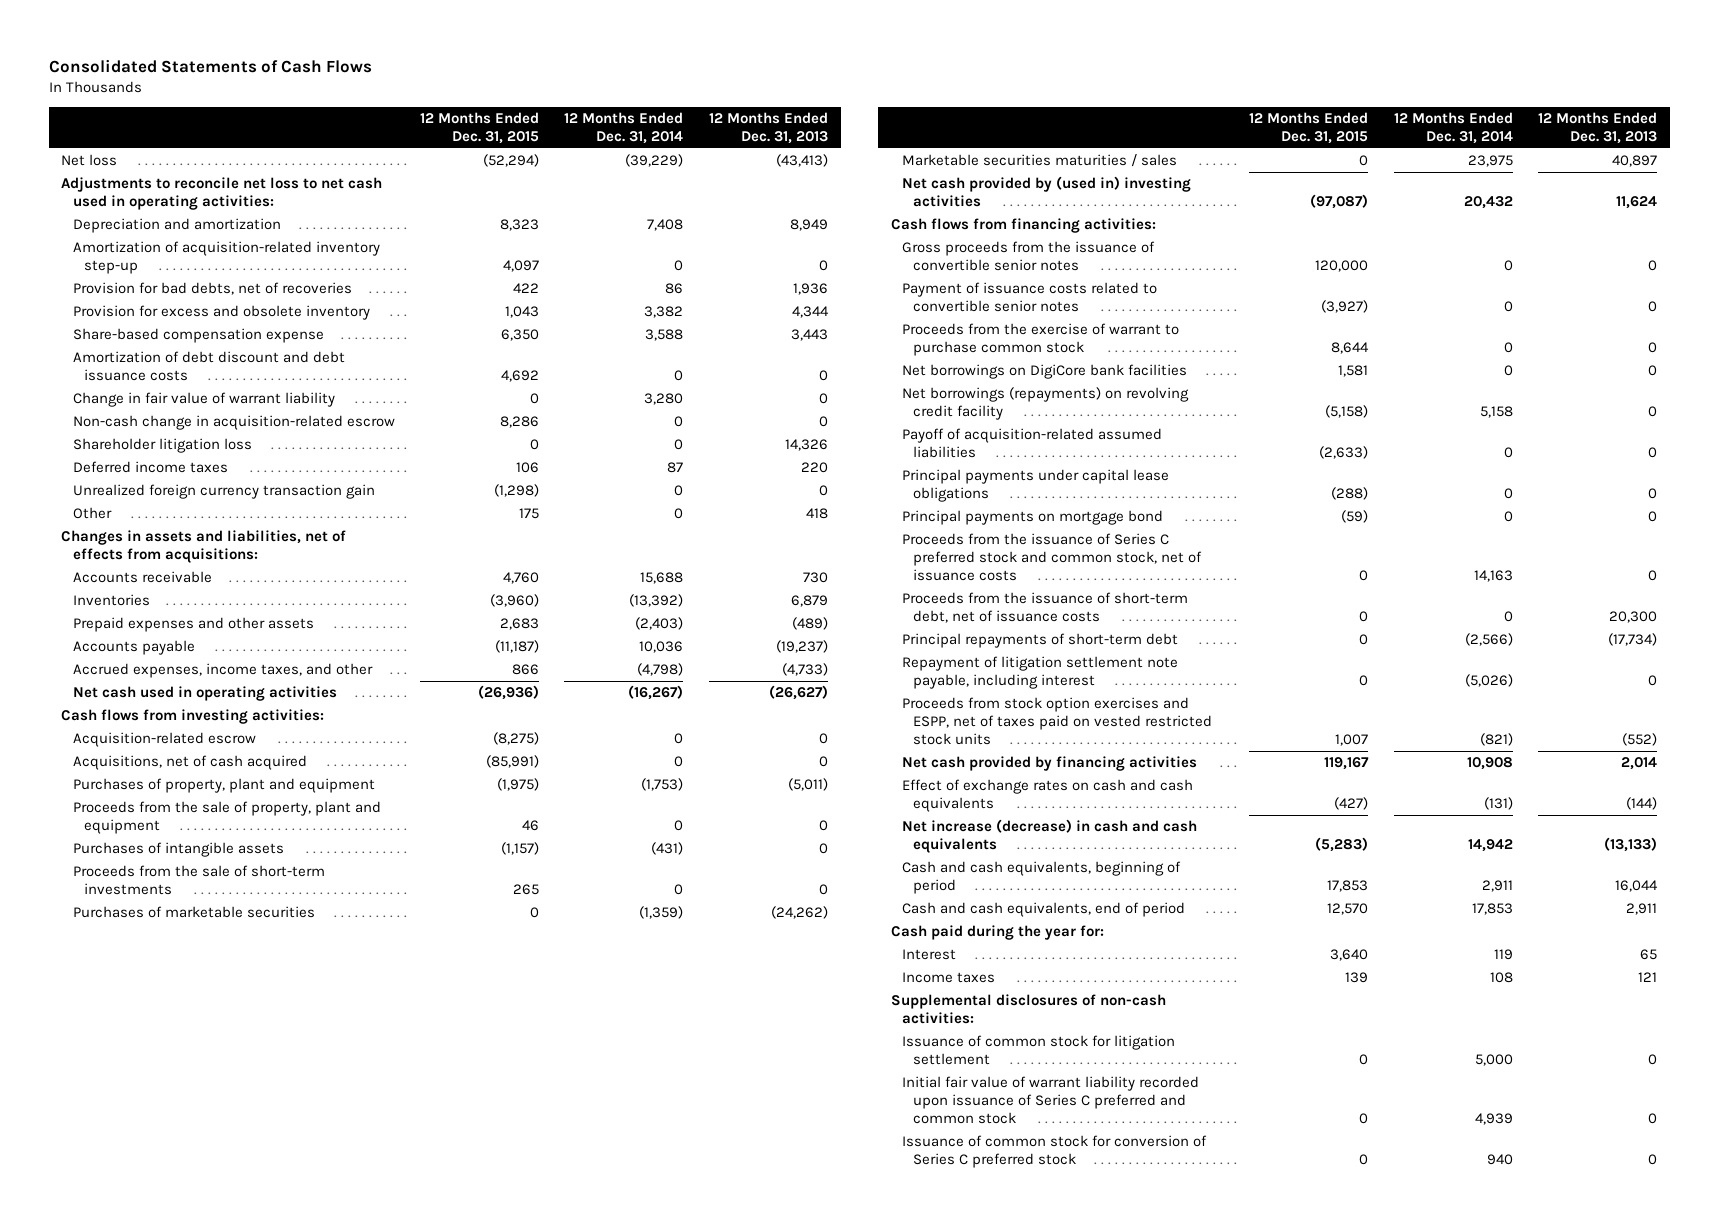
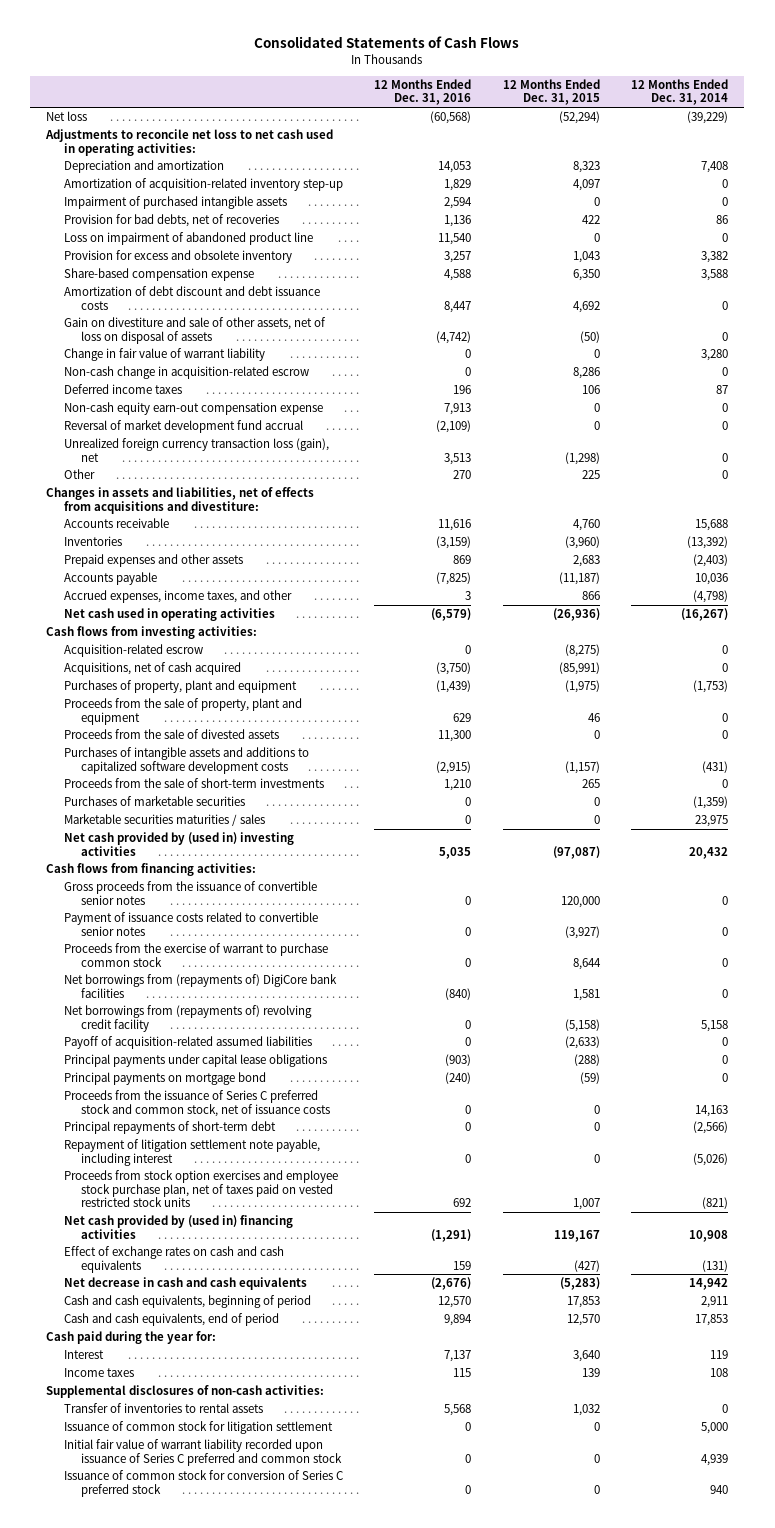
[708,112,828,144] 12 Months Ended Dec. 31, 2013 -> none
none -> [374,78,472,106] 12 Months Ended Dec. 31, 2016
none -> [63,196,287,210] Impairment of purchased intangible assets
none -> [63,232,313,246] Loss on impairment of abandoned product line
none -> [63,317,326,344] Gain on divestiture and sale of other assets, net of loss on disposal of assets
[72,438,252,454] Shareholder litigation loss -> none
none -> [63,402,323,416] Non-cash equity earn-out compensation expense
none -> [63,420,303,434] Reversal of market development fund accrual
[72,484,375,500] Unrealized foreign currency transaction gain -> [63,438,329,462] Unrealized foreign currency transaction loss (gain), net
[518,508,539,520] 175 -> [581,470,600,480] 225
[61,530,347,564] Changes in assets and liabilities, net of effects from acquisitions: -> [46,487,315,514] Changes in assets and liabilities, net of effects from acquisitions and divestiture:
none -> [63,729,279,740] Proceeds from the sale of divested assets
[72,842,284,858] Purchases of intangible assets -> [63,747,309,774] Purchases of intangible assets and additions to capitalized software development costs
[901,364,1187,380] Net borrowings on DigiCore bank facilities -> [63,974,337,998] Net borrowings from (repayments of) DigiCore bank facilities
[901,387,1189,421] Net borrowings (repayments) on revolving credit facility -> [63,1005,312,1032] Net borrowings from (repayments of) revolving credit facility
[901,592,1188,624] Proceeds from the issuance of short-term debt, net of issuance costs -> none
[901,697,1212,746] Proceeds from stock option exercises and ESPP, net of taxes paid on vested restricted stock units -> [63,1170,338,1208] Proceeds from stock option exercises and employee stock purchase plan, net of taxes paid on vested restricted stock units
[901,756,1197,772] Net cash provided by financing activities -> [63,1215,293,1239] Net cash provided by (used in) financing activities
[901,819,1197,854] Net increase (decrease) in cash and cash equivalents -> [63,1277,307,1291] Net decrease in cash and cash equivalents
none -> [63,1403,263,1414] Transfer of inventories to rental assets

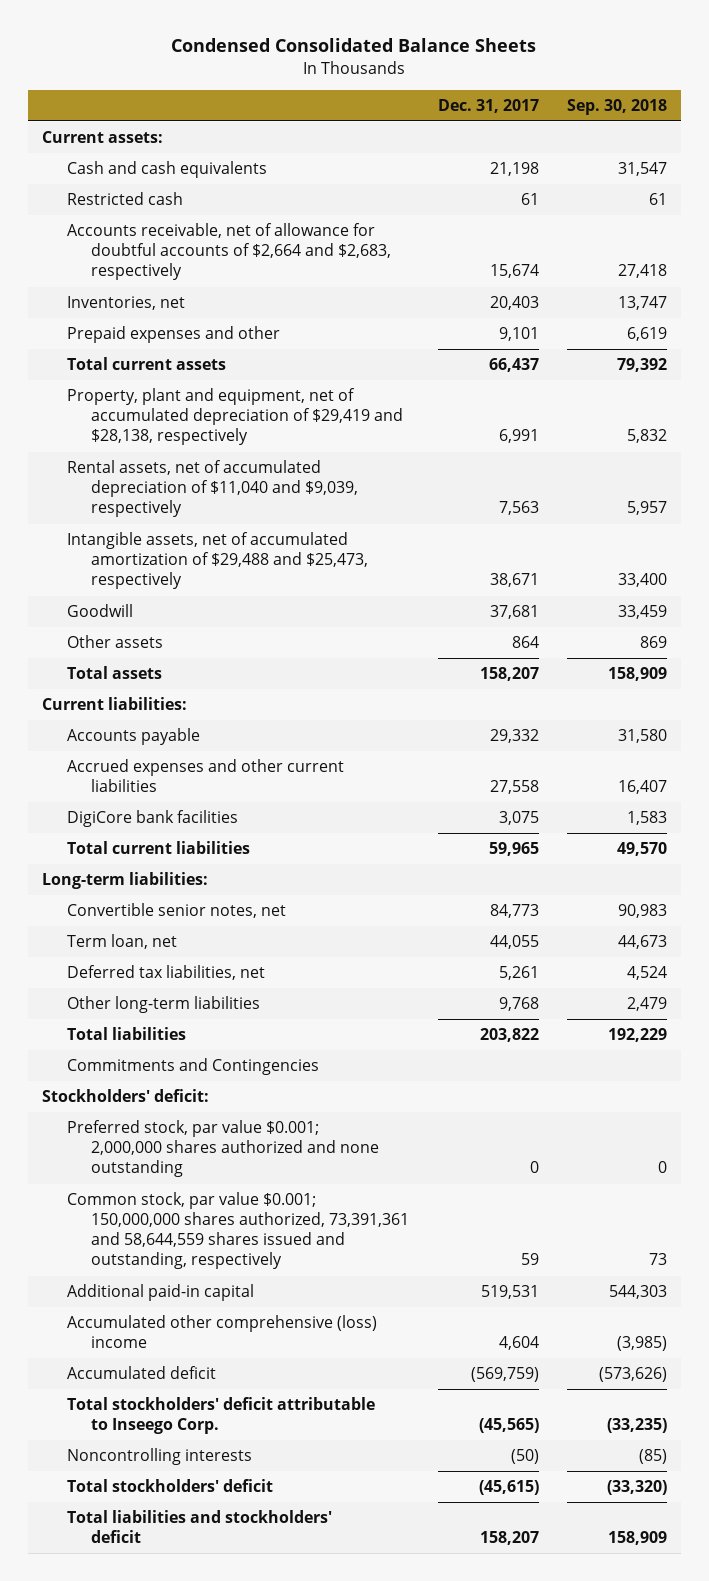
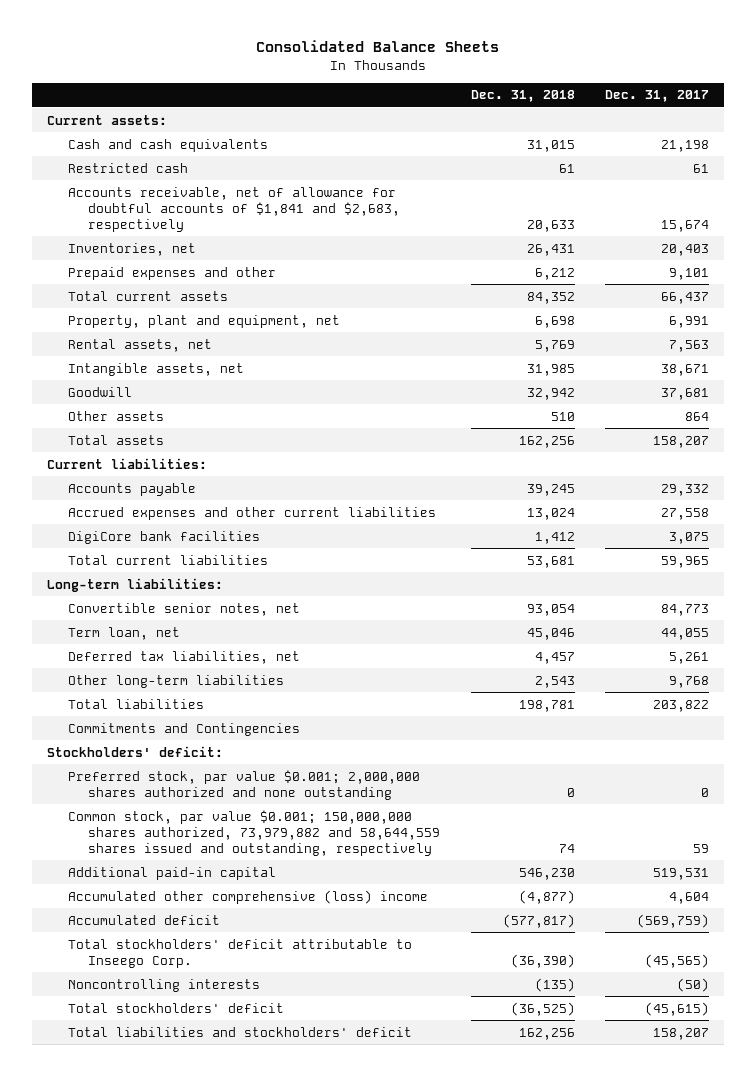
[171,38,537,53] Condensed Consolidated Balance Sheets -> [256,40,500,53] Consolidated Balance Sheets
[566,98,667,115] Sep. 30, 2018 -> none
none -> [470,90,575,103] Dec. 31, 2018
[66,223,392,281] Accounts receivable, net of allowance for doubtful accounts of $2,664 and $2,683, respectively -> [67,186,401,232] Accounts receivable, net of allowance for doubtful accounts of $1,841 and $2,683, respectively
[66,388,404,446] Property, plant and equipment, net of accumulated depreciation of $29,419 and $28,138, respectively -> [67,314,340,328] Property, plant and equipment, net
[66,460,359,518] Rental assets, net of accumulated depreciation of $11,040 and $9,039, respectively -> [67,338,212,352] Rental assets, net
[66,532,369,590] Intangible assets, net of accumulated amortization of $29,488 and $25,473, respectively -> [67,362,244,376] Intangible assets, net
[66,1192,410,1270] Common stock, par value $0.001; 150,000,000 shares authorized, 73,391,361 and 58,644,559 shares issued and outstanding, respectively -> [67,809,441,856] Common stock, par value $0.001; 150,000,000 shares authorized, 73,979,882 and 58,644,559 shares issued and outstanding, respectively

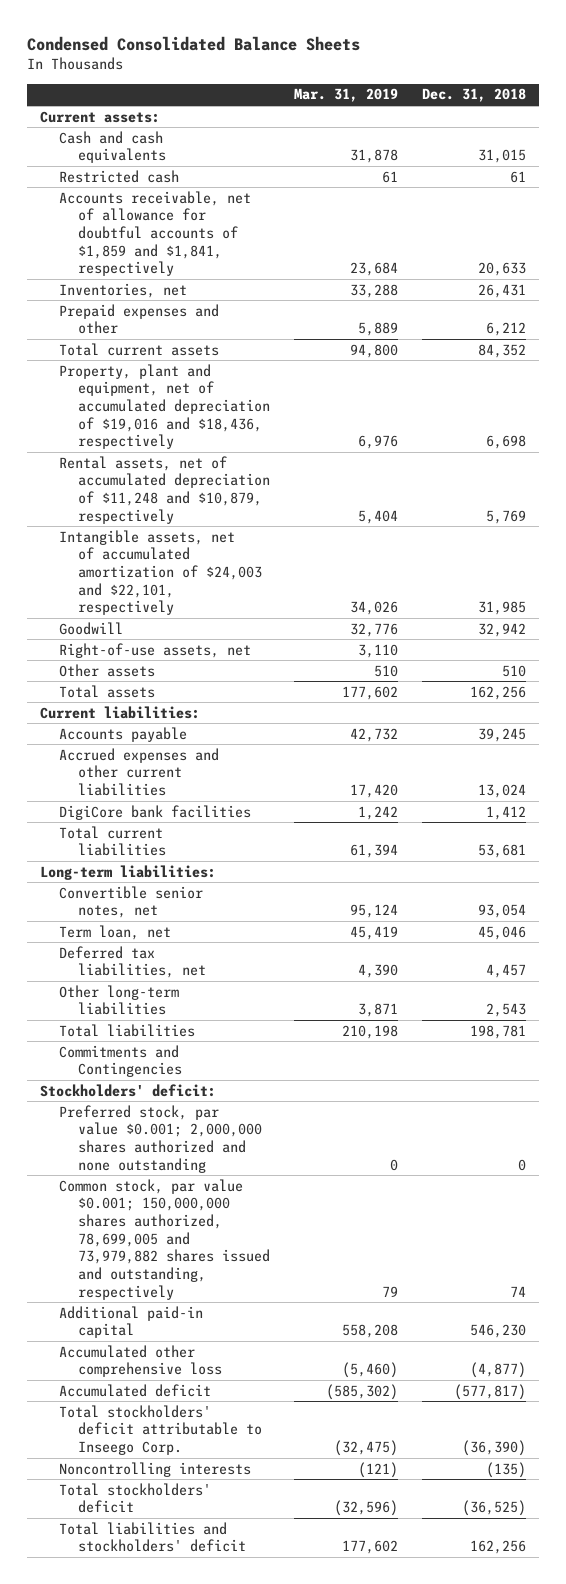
[256,40,500,53] Consolidated Balance Sheets -> [27,35,361,51] Condensed Consolidated Balance Sheets
[604,90,709,103] Dec. 31, 2017 -> none
none -> [294,88,399,103] Mar. 31, 2019
[67,186,401,232] Accounts receivable, net of allowance for doubtful accounts of $1,841 and $2,683, respectively -> [58,190,251,277] Accounts receivable, net of allowance for doubtful accounts of $1,859 and $1,841, respectively
[67,314,340,328] Property, plant and equipment, net -> [58,363,271,450] Property, plant and equipment, net of accumulated depreciation of $19,016 and $18,436, respectively
[67,338,212,352] Rental assets, net -> [58,455,271,524] Rental assets, net of accumulated depreciation of $11,248 and $10,879, respectively
[67,362,244,376] Intangible assets, net -> [58,529,263,616] Intangible assets, net of accumulated amortization of $24,003 and $22,101, respectively
none -> [58,642,251,658] Right-of-use assets, net
[67,809,441,856] Common stock, par value $0.001; 150,000,000 shares authorized, 73,979,882 and 58,644,559 shares issued and outstanding, respectively -> [58,1178,271,1300] Common stock, par value $0.001; 150,000,000 shares authorized, 78,699,005 and 73,979,882 shares issued and outstanding, respectively
[67,889,428,904] Accumulated other comprehensive (loss) income -> [58,1344,223,1378] Accumulated other comprehensive loss

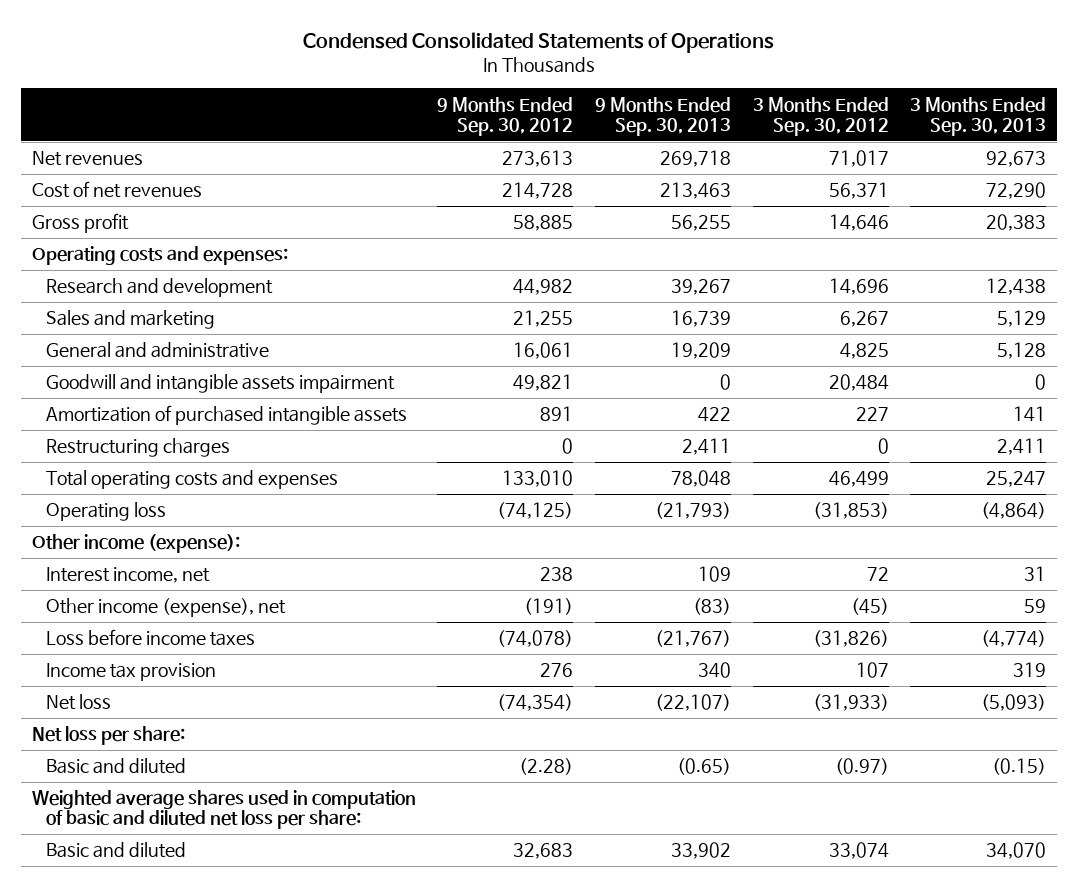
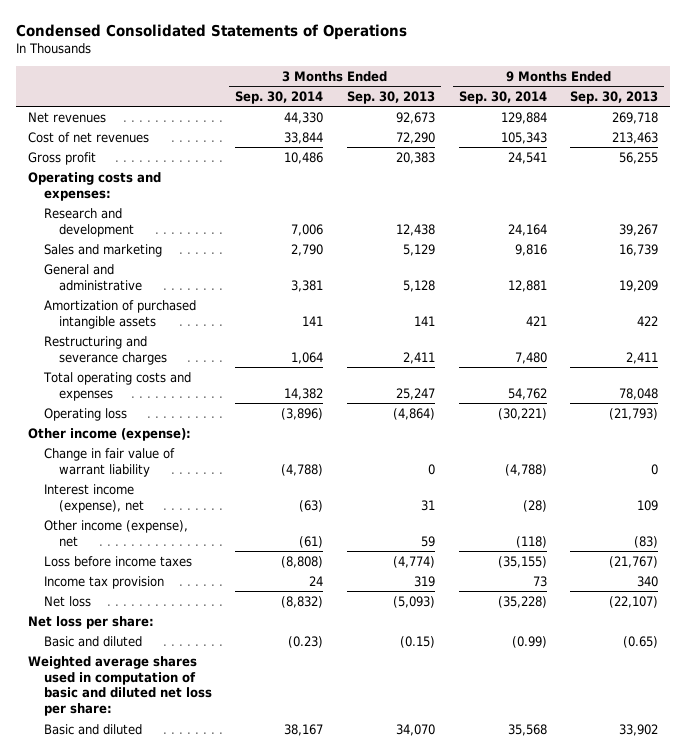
[437,96,574,136] 9 Months Ended Sep. 30, 2012 -> none
[752,96,889,136] 3 Months Ended Sep. 30, 2012 -> none
none -> [235,90,324,104] Sep. 30, 2014
none -> [458,90,547,104] Sep. 30, 2014
[45,374,395,394] Goodwill and intangible assets impairment -> none
[45,438,230,458] Restructuring charges -> [43,335,167,365] Restructuring and severance charges
none -> [43,447,175,477] Change in fair value of warrant liability
[45,567,210,584] Interest income, net -> [43,483,144,513] Interest income (expense), net

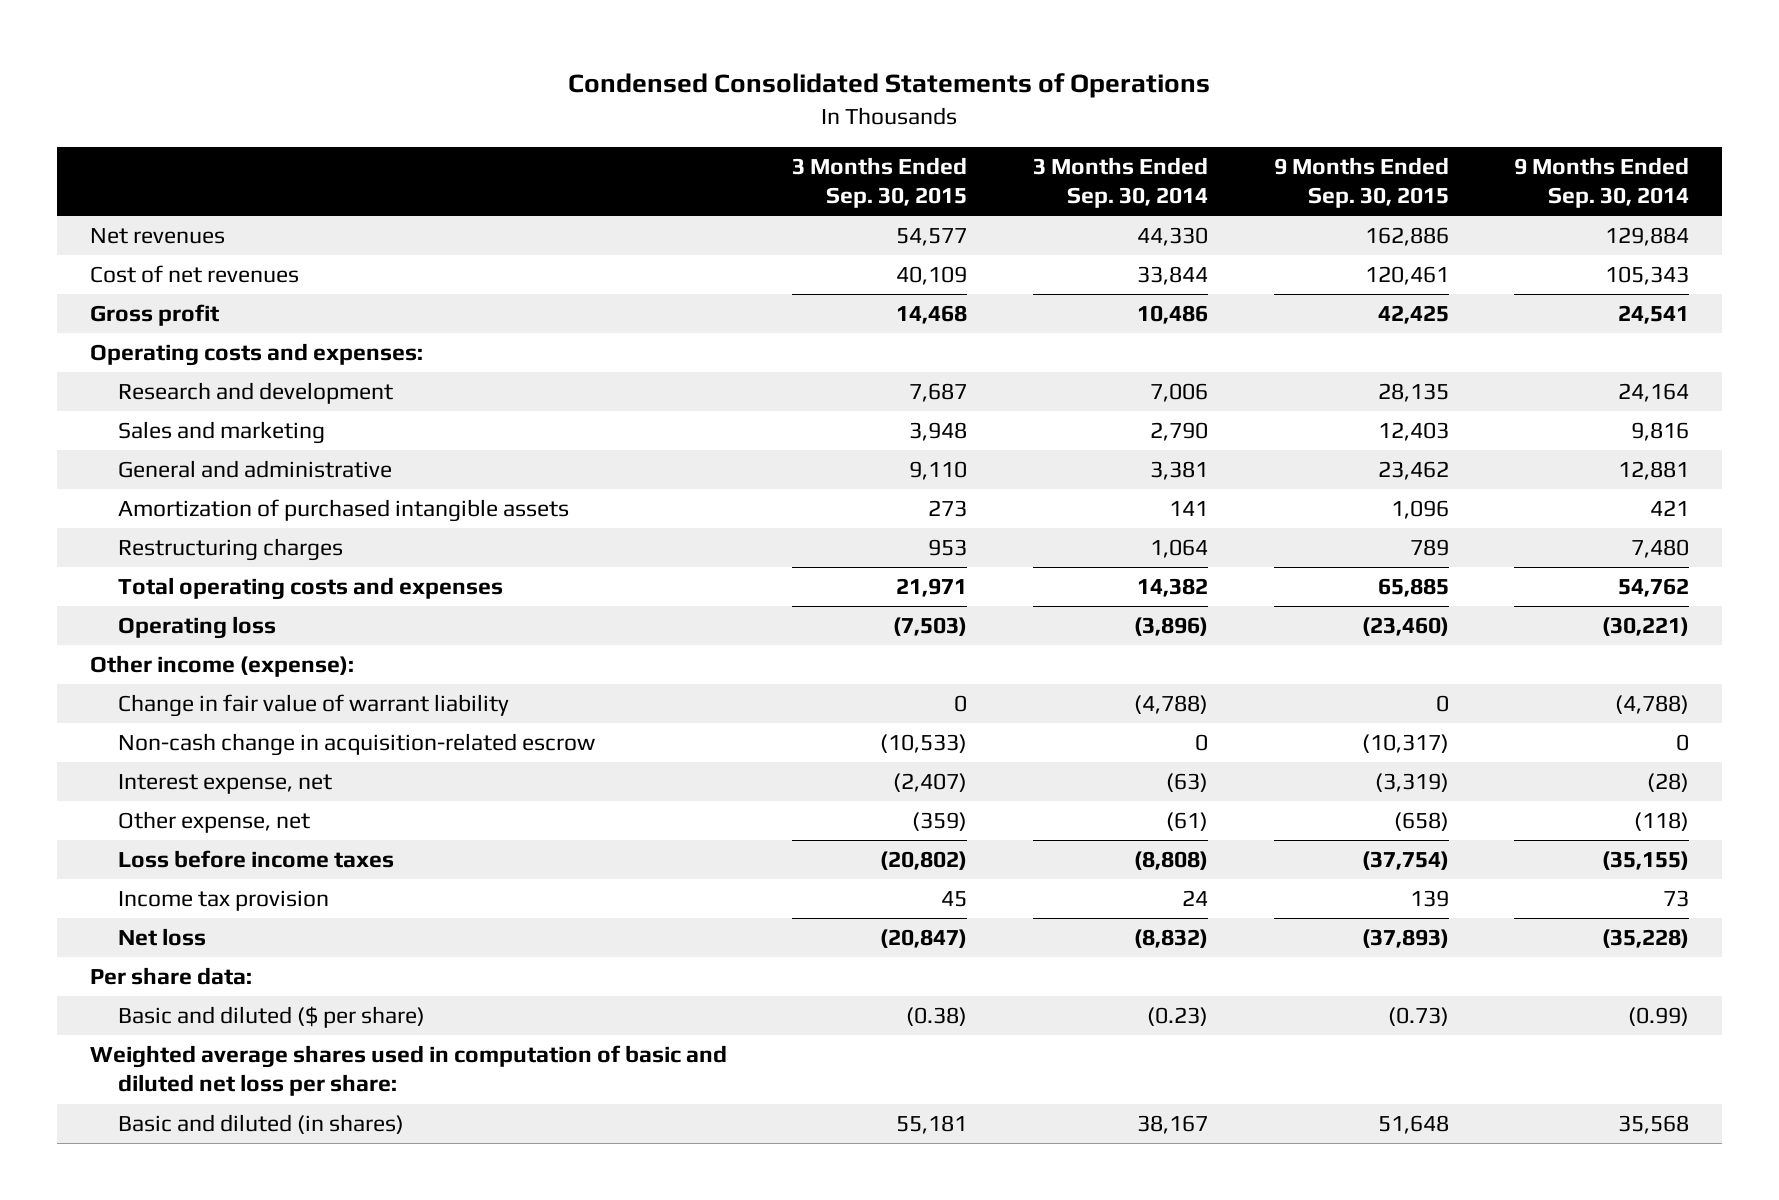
[347,90,436,104] Sep. 30, 2013 -> none
[570,90,659,104] Sep. 30, 2013 -> none
none -> [792,156,968,208] 3 Months Ended Sep. 30, 2015
none -> [1273,156,1449,208] 9 Months Ended Sep. 30, 2015
[43,335,167,365] Restructuring and severance charges -> [118,538,344,562] Restructuring charges
none -> [118,733,596,757] Non-cash change in acquisition-related escrow
[43,483,144,513] Interest income (expense), net -> [118,774,333,795] Interest expense, net
[43,519,188,547] Other income (expense), net -> [118,811,311,834] Other expense, net
[28,615,155,629] Net loss per share: -> [89,967,252,986] Per share data:
[43,635,142,647] Basic and diluted -> [118,1006,426,1029] Basic and diluted ($ per share)
[43,723,142,735] Basic and diluted -> [118,1114,405,1135] Basic and diluted (in shares)

